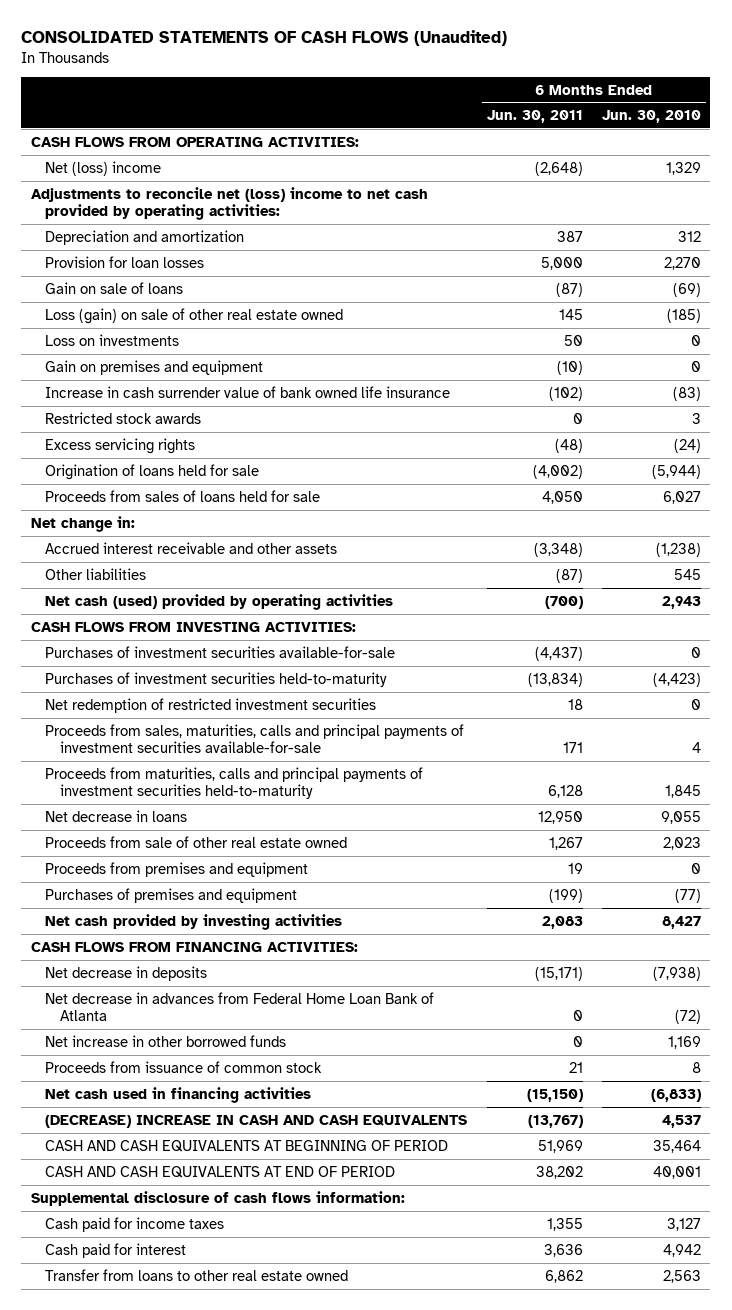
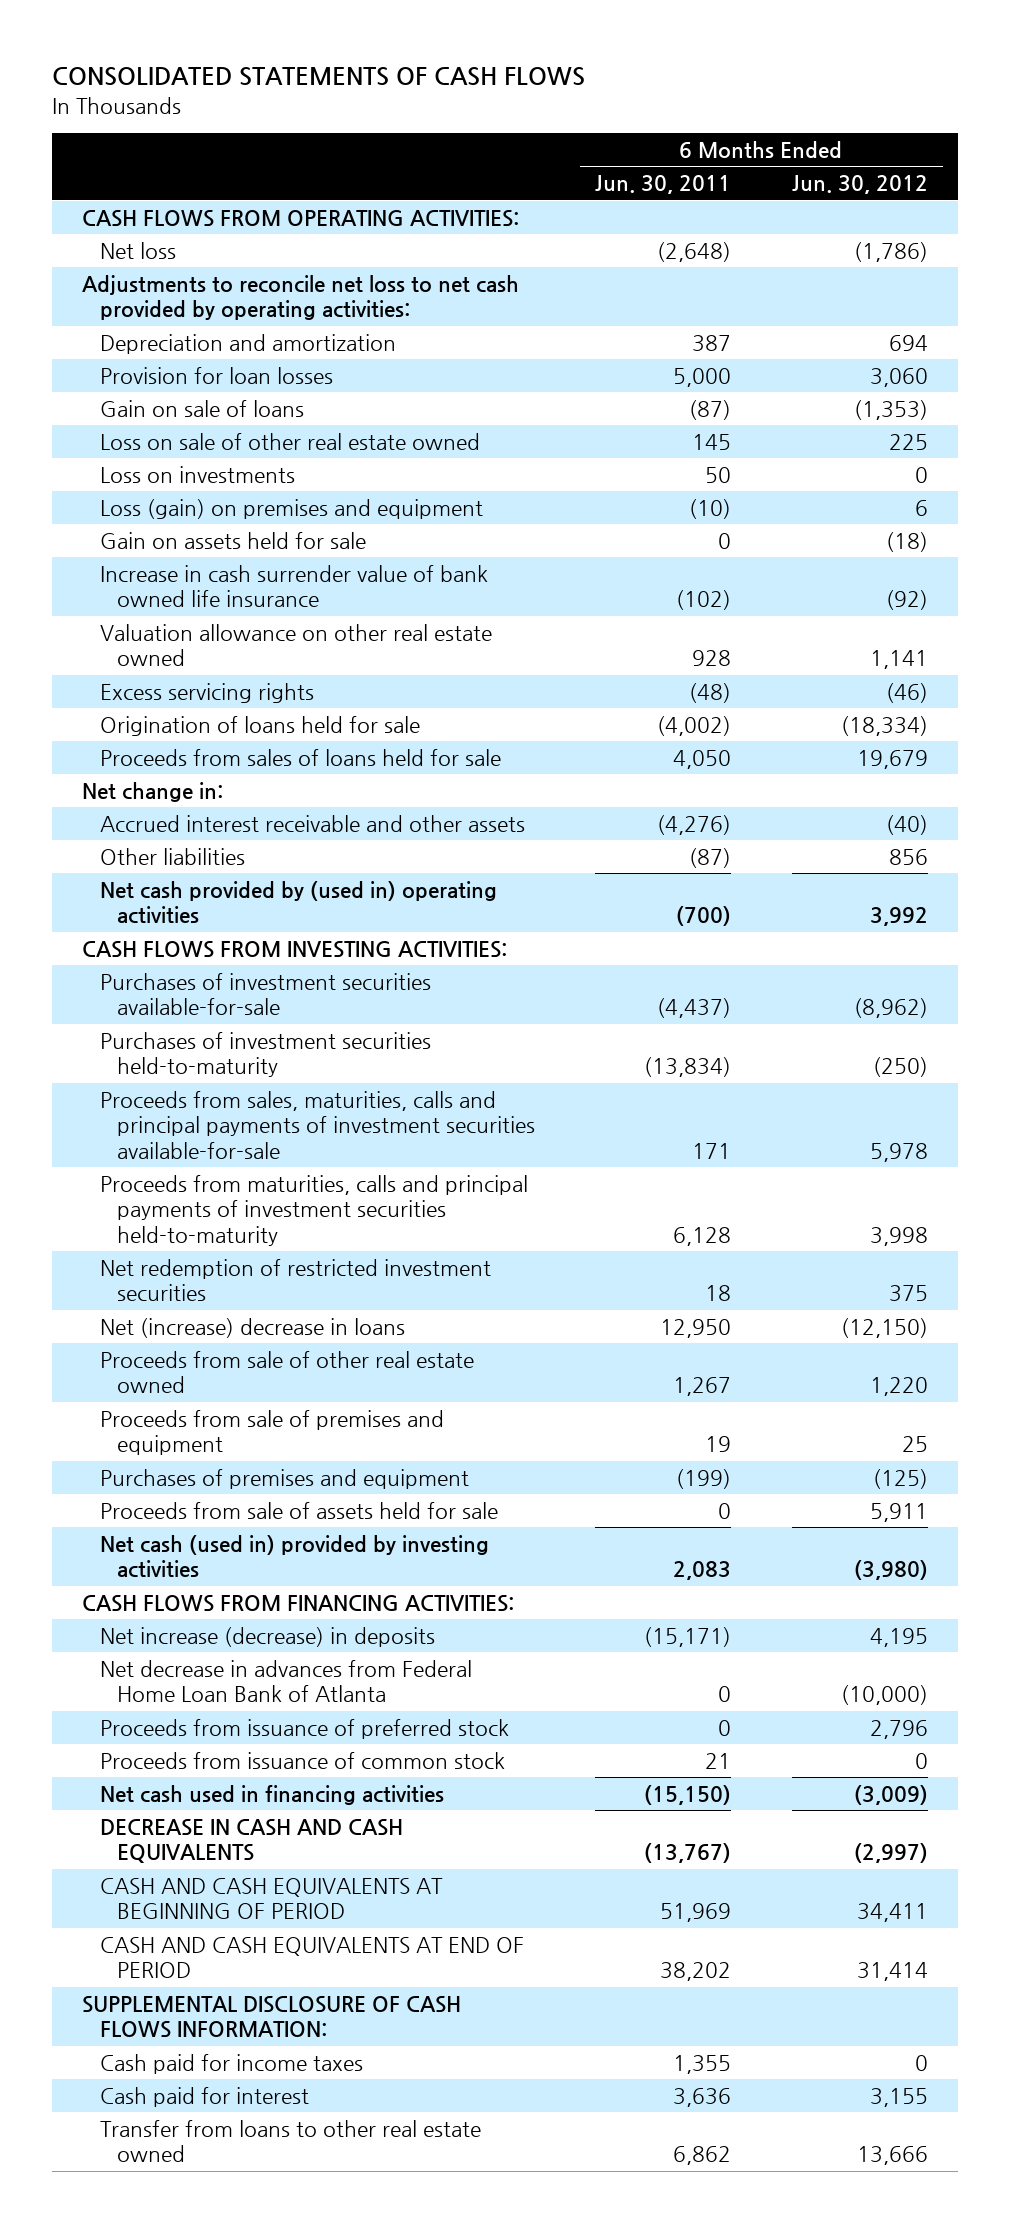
[21,30,508,47] CONSOLIDATED STATEMENTS OF CASH FLOWS (Unaudited) -> [52,67,586,87] CONSOLIDATED STATEMENTS OF CASH FLOWS
[601,110,701,124] Jun. 30, 2010 -> none
none -> [791,175,928,195] Jun. 30, 2012
[45,160,162,176] Net (loss) income -> [99,241,176,259] Net loss
[30,186,428,220] Adjustments to reconcile net (loss) income to net cash provided by operating activities: -> [82,274,520,321] Adjustments to reconcile net loss to net cash provided by operating activities:
[45,307,344,324] Loss (gain) on sale of other real estate owned -> [99,432,480,450] Loss on sale of other real estate owned
[45,359,264,375] Gain on premises and equipment -> [99,498,483,519] Loss (gain) on premises and equipment
none -> [99,531,366,549] Gain on assets held for sale
[45,411,202,424] Restricted stock awards -> none
none -> [99,623,492,667] Valuation allowance on other real estate owned
[533,542,583,557] (3,348) -> [657,814,732,835] (4,276)
[45,593,394,610] Net cash (used) provided by operating activities -> [99,880,497,925] Net cash provided by (used in) operating activities
[45,697,377,713] Net redemption of restricted investment securities -> [99,1258,491,1302] Net redemption of restricted investment securities
[45,809,188,822] Net decrease in loans -> [99,1317,405,1338] Net (increase) decrease in loans
[45,861,309,877] Proceeds from premises and equipment -> [99,1409,444,1456] Proceeds from sale of premises and equipment
none -> [99,1501,498,1519] Proceeds from sale of assets held for sale
[45,913,343,930] Net cash provided by investing activities -> [99,1534,489,1579] Net cash (used in) provided by investing activities
[45,965,208,981] Net decrease in deposits -> [99,1626,435,1647] Net increase (decrease) in deposits
[45,1034,287,1047] Net increase in other borrowed funds -> none
none -> [99,1718,509,1739] Proceeds from issuance of preferred stock
[45,1114,468,1128] (DECREASE) INCREASE IN CASH AND CASH EQUIVALENTS -> [99,1818,403,1864] DECREASE IN CASH AND CASH EQUIVALENTS
[30,1190,405,1206] Supplemental disclosure of cash flows information: -> [82,1995,462,2039] SUPPLEMENTAL DISCLOSURE OF CASH FLOWS INFORMATION:

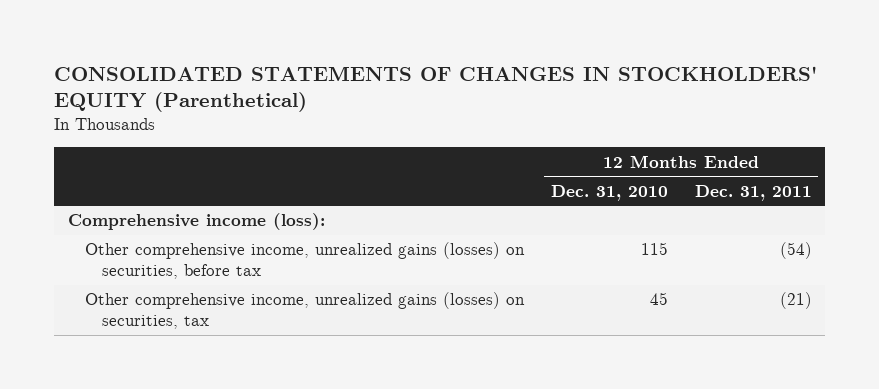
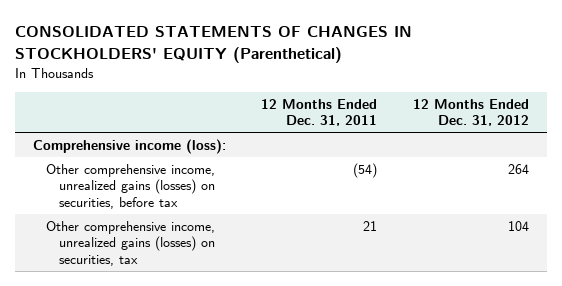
[550,184,668,201] Dec. 31, 2010 -> none
none -> [412,98,529,127] 12 Months Ended Dec. 31, 2012
[779,292,812,310] (21) -> [363,220,378,231] 21

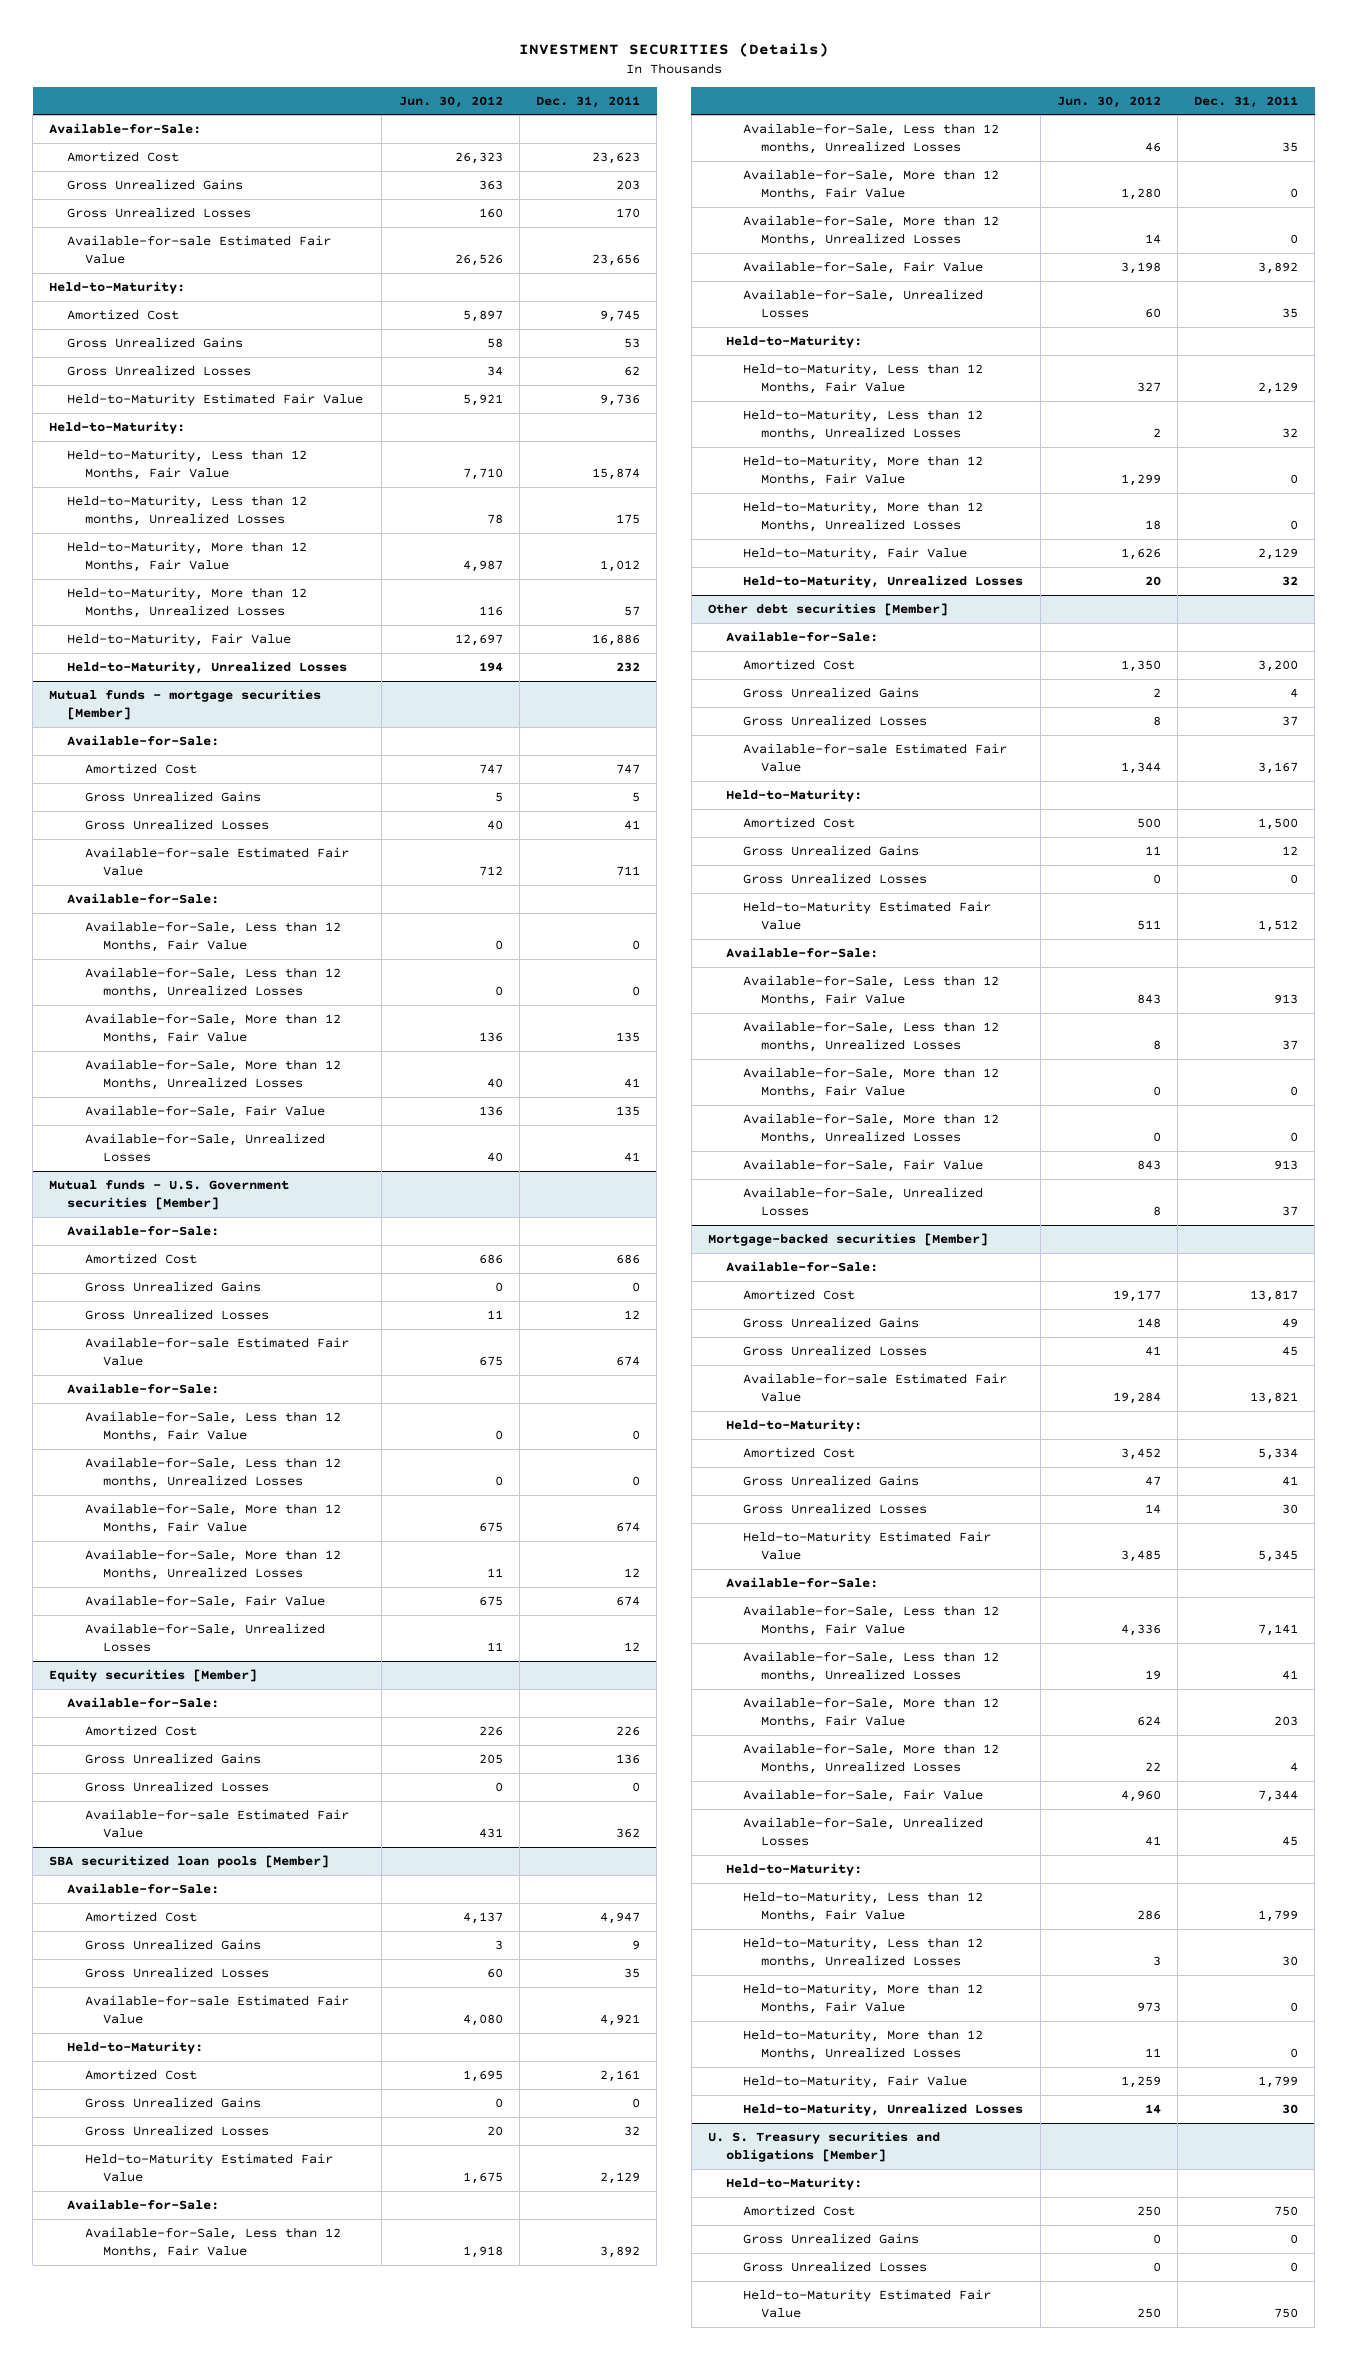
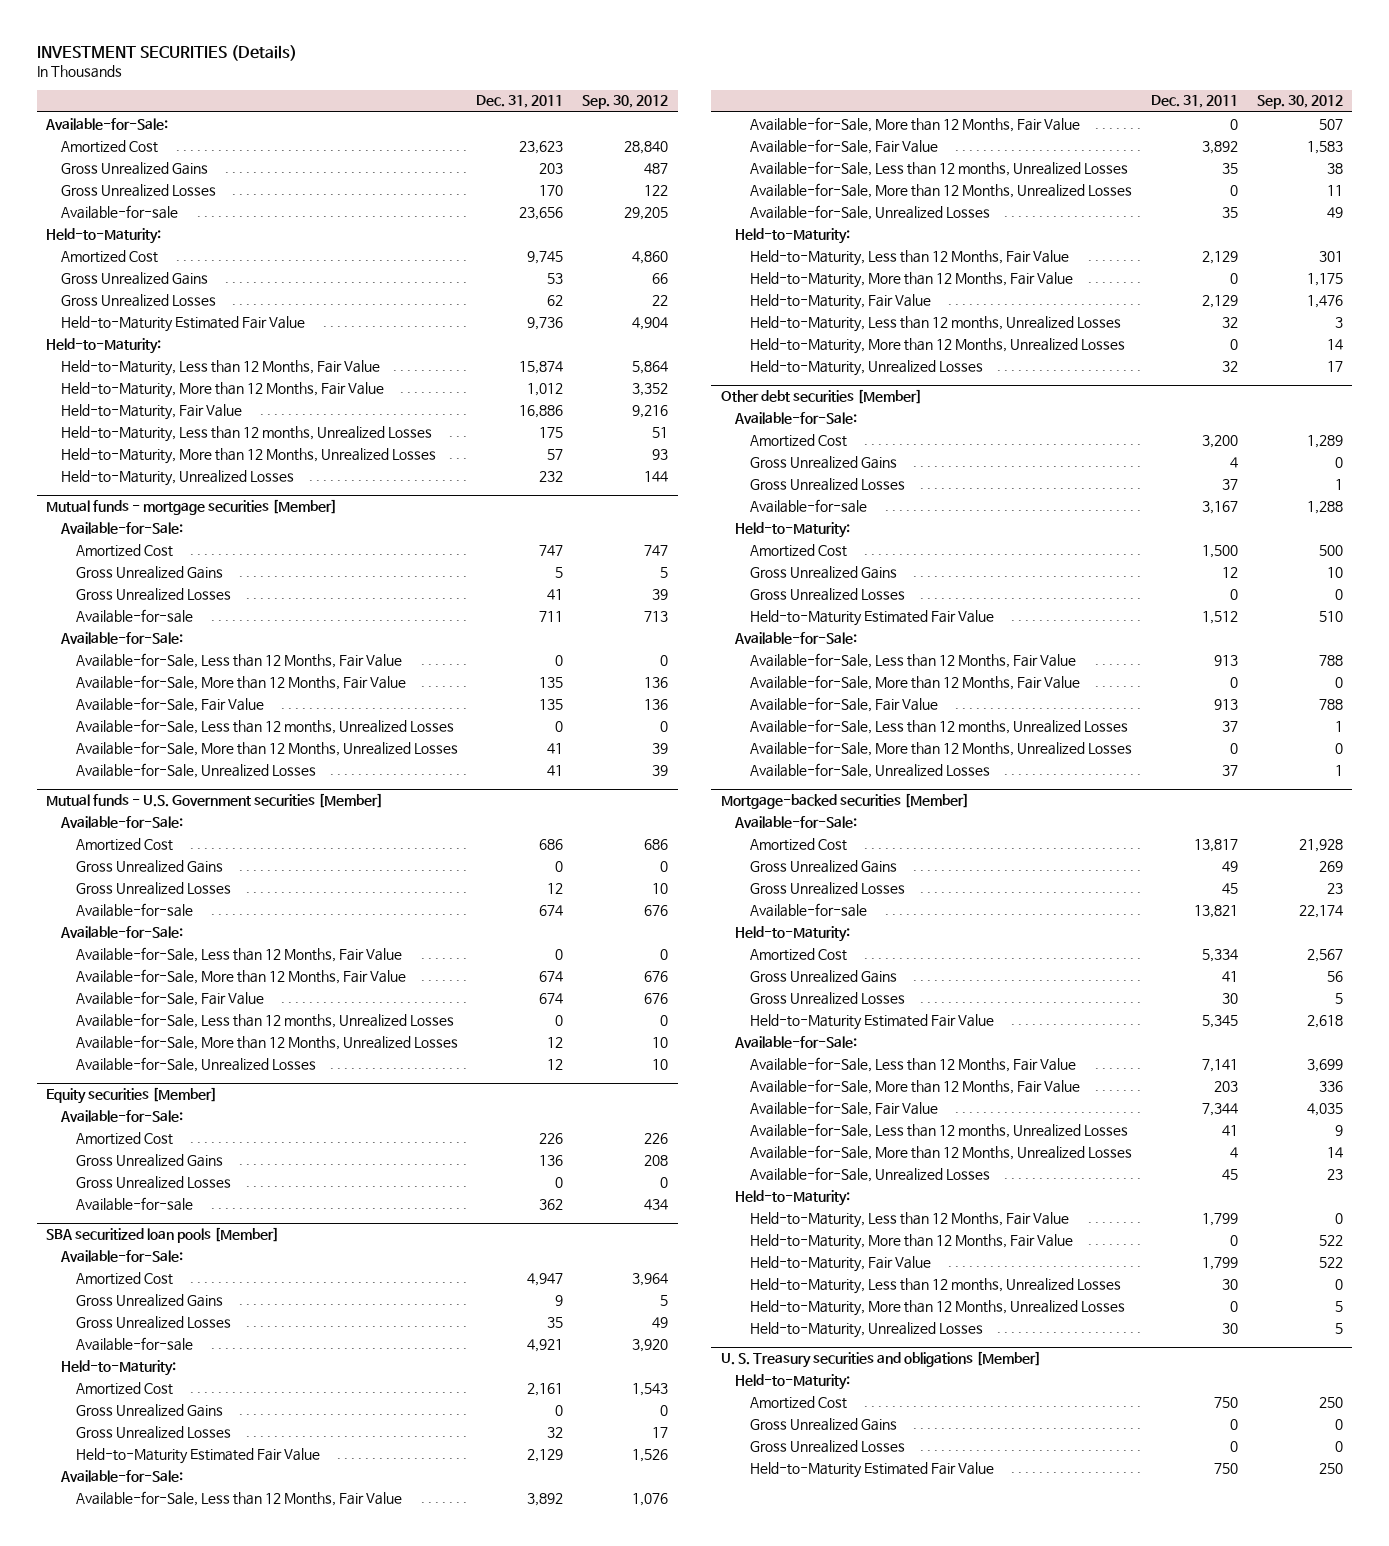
[398,95,503,108] Jun. 30, 2012 -> none
none -> [582,95,669,110] Sep. 30, 2012
[67,234,332,264] Available-for-sale Estimated Fair Value -> [60,204,178,219] Available-for-sale
[67,494,308,526] Held-to-Maturity, Less than 12 months, Unrealized Losses -> [60,425,432,442] Held-to-Maturity, Less than 12 months, Unrealized Losses
[67,586,308,618] Held-to-Maturity, More than 12 Months, Unrealized Losses -> [60,447,436,464] Held-to-Maturity, More than 12 Months, Unrealized Losses
[85,846,350,876] Available-for-sale Estimated Fair Value -> [75,608,193,623] Available-for-sale
[85,966,342,998] Available-for-Sale, Less than 12 months, Unrealized Losses -> [75,718,454,734] Available-for-Sale, Less than 12 months, Unrealized Losses
[85,1058,342,1090] Available-for-Sale, More than 12 Months, Unrealized Losses -> [75,740,458,756] Available-for-Sale, More than 12 Months, Unrealized Losses
[85,1336,350,1366] Available-for-sale Estimated Fair Value -> [75,902,193,917] Available-for-sale
[85,1456,342,1488] Available-for-Sale, Less than 12 months, Unrealized Losses -> [75,1012,454,1028] Available-for-Sale, Less than 12 months, Unrealized Losses
[85,1548,342,1580] Available-for-Sale, More than 12 Months, Unrealized Losses -> [75,1034,458,1050] Available-for-Sale, More than 12 Months, Unrealized Losses
[85,1808,350,1838] Available-for-sale Estimated Fair Value -> [75,1196,193,1211] Available-for-sale
[85,1994,350,2024] Available-for-sale Estimated Fair Value -> [75,1336,193,1351] Available-for-sale
[743,122,1000,154] Available-for-Sale, Less than 12 months, Unrealized Losses -> [750,160,1129,176] Available-for-Sale, Less than 12 months, Unrealized Losses
[743,214,1000,246] Available-for-Sale, More than 12 Months, Unrealized Losses -> [750,182,1133,198] Available-for-Sale, More than 12 Months, Unrealized Losses
[743,408,984,440] Held-to-Maturity, Less than 12 months, Unrealized Losses -> [750,315,1122,332] Held-to-Maturity, Less than 12 months, Unrealized Losses
[743,500,984,532] Held-to-Maturity, More than 12 Months, Unrealized Losses -> [750,337,1126,354] Held-to-Maturity, More than 12 Months, Unrealized Losses
[743,742,1008,772] Available-for-sale Estimated Fair Value -> [750,498,868,513] Available-for-sale
[743,1020,1000,1052] Available-for-Sale, Less than 12 months, Unrealized Losses -> [750,718,1129,734] Available-for-Sale, Less than 12 months, Unrealized Losses
[743,1112,1000,1144] Available-for-Sale, More than 12 Months, Unrealized Losses -> [750,740,1133,756] Available-for-Sale, More than 12 Months, Unrealized Losses
[743,1372,1008,1402] Available-for-sale Estimated Fair Value -> [750,902,868,917] Available-for-sale
[743,1650,1000,1682] Available-for-Sale, Less than 12 months, Unrealized Losses -> [750,1122,1129,1138] Available-for-Sale, Less than 12 months, Unrealized Losses
[743,1742,1000,1774] Available-for-Sale, More than 12 Months, Unrealized Losses -> [750,1144,1133,1160] Available-for-Sale, More than 12 Months, Unrealized Losses
[743,1936,984,1968] Held-to-Maturity, Less than 12 months, Unrealized Losses -> [750,1277,1122,1294] Held-to-Maturity, Less than 12 months, Unrealized Losses
[743,2028,984,2060] Held-to-Maturity, More than 12 Months, Unrealized Losses -> [750,1299,1126,1316] Held-to-Maturity, More than 12 Months, Unrealized Losses

